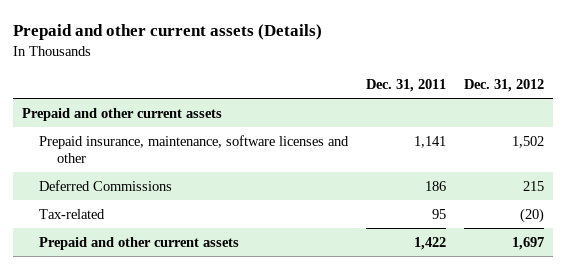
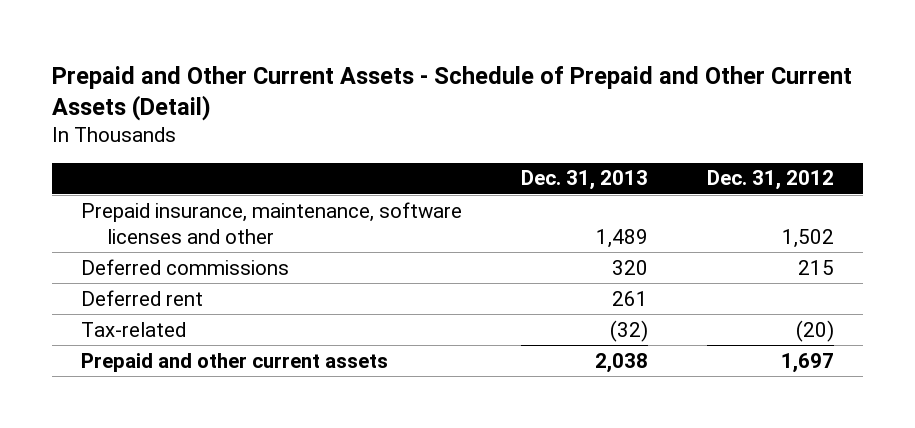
[13,24,323,41] Prepaid and other current assets (Details) -> [52,65,853,122] Prepaid and Other Current Assets - Schedule of Prepaid and Other Current Assets (Detail)
[366,79,447,93] Dec. 31, 2011 -> none
none -> [521,170,649,191] Dec. 31, 2013
[22,107,223,121] Prepaid and other current assets -> none
[39,179,173,191] Deferred Commissions -> [81,258,290,275] Deferred commissions
none -> [81,289,204,306] Deferred rent

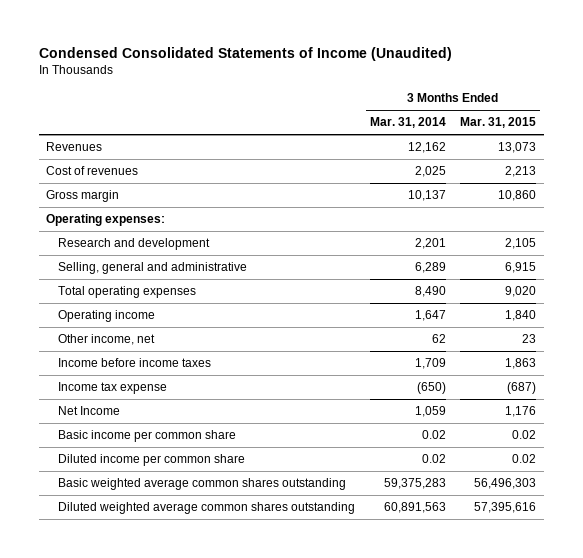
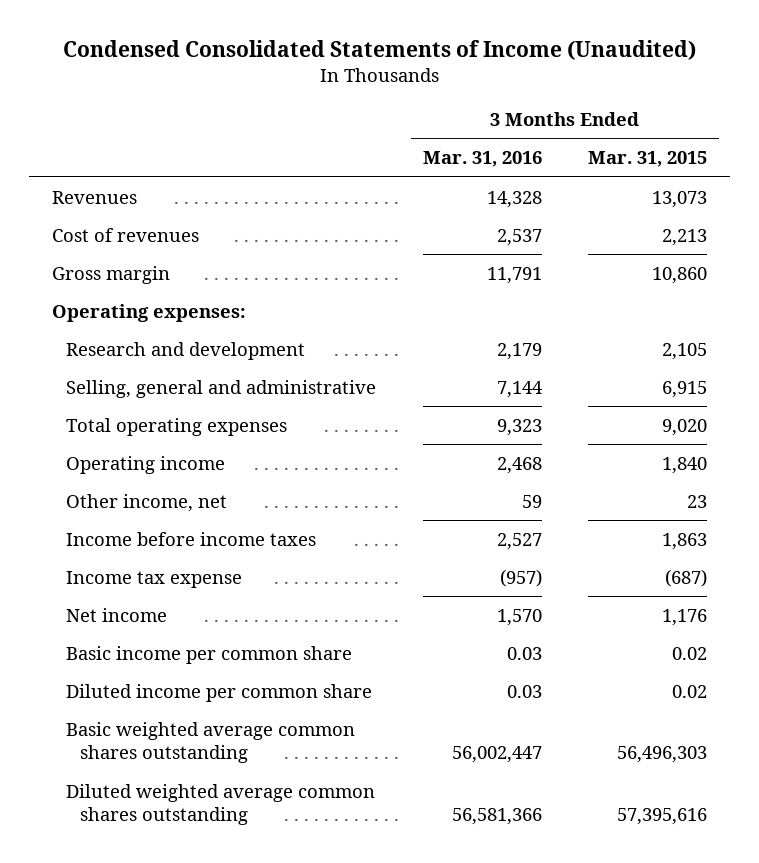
[369,117,446,129] Mar. 31, 2014 -> none
none -> [422,151,542,168] Mar. 31, 2016
[58,406,121,416] Net Income -> [65,607,167,622] Net income

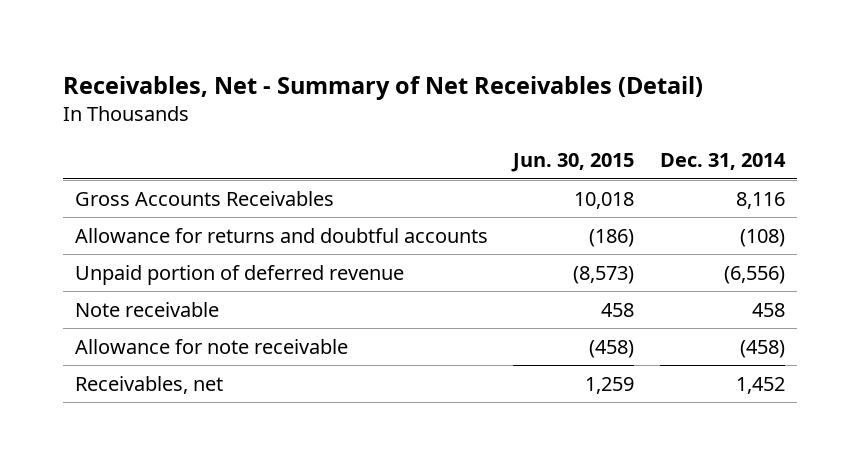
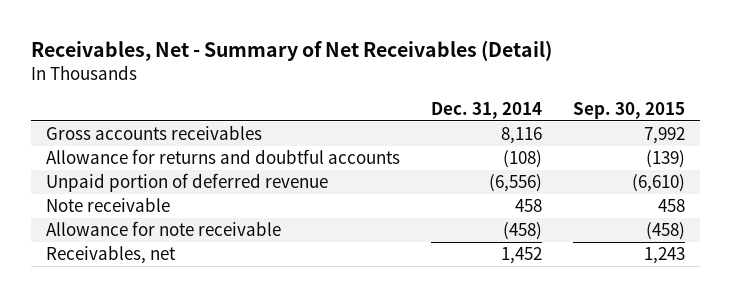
[511,153,635,173] Jun. 30, 2015 -> none
none -> [572,101,685,119] Sep. 30, 2015
[75,190,335,206] Gross Accounts Receivables -> [46,125,263,141] Gross accounts receivables

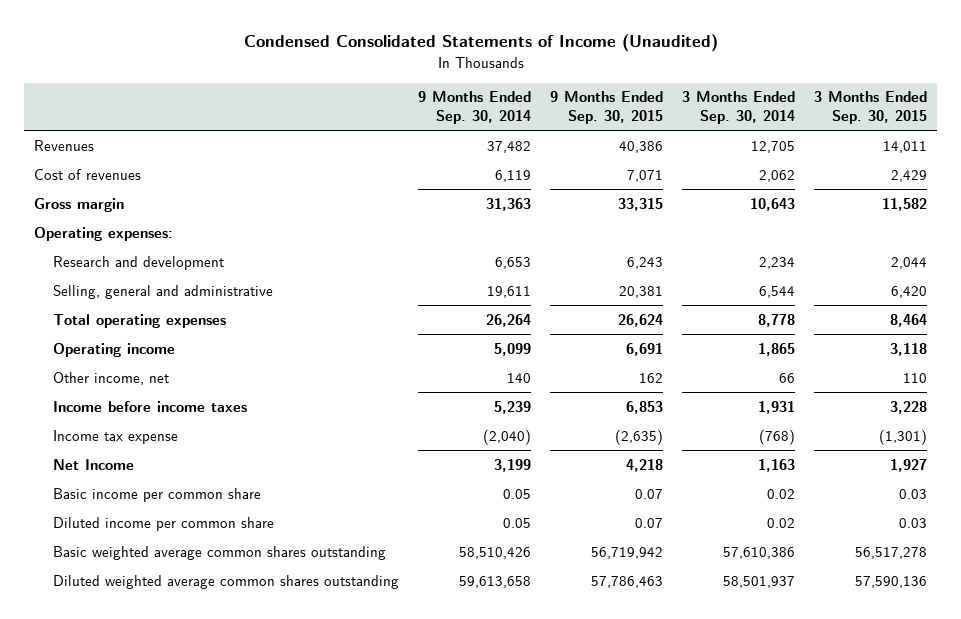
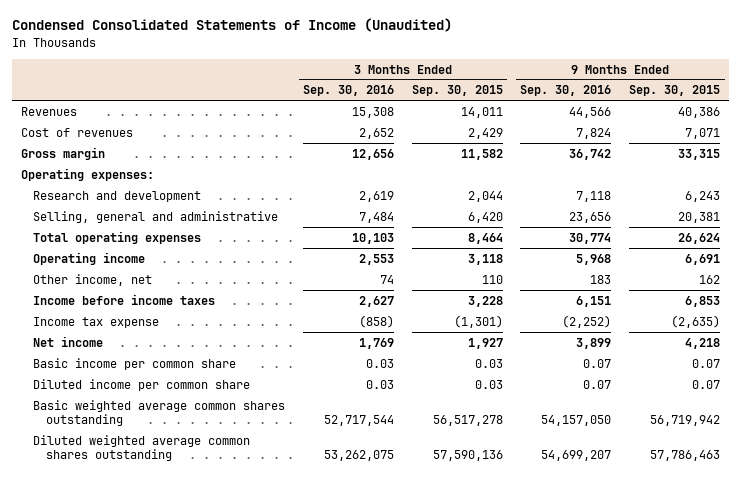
[417,91,531,125] 9 Months Ended Sep. 30, 2014 -> none
[682,91,796,125] 3 Months Ended Sep. 30, 2014 -> none
none -> [303,85,395,97] Sep. 30, 2016
none -> [520,85,612,97] Sep. 30, 2016
[52,458,134,470] Net Income -> [33,335,104,347] Net income

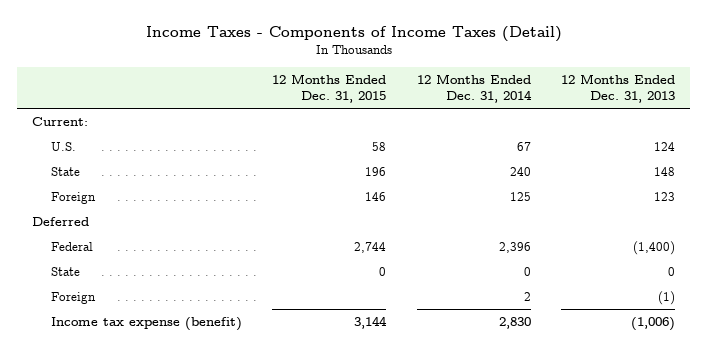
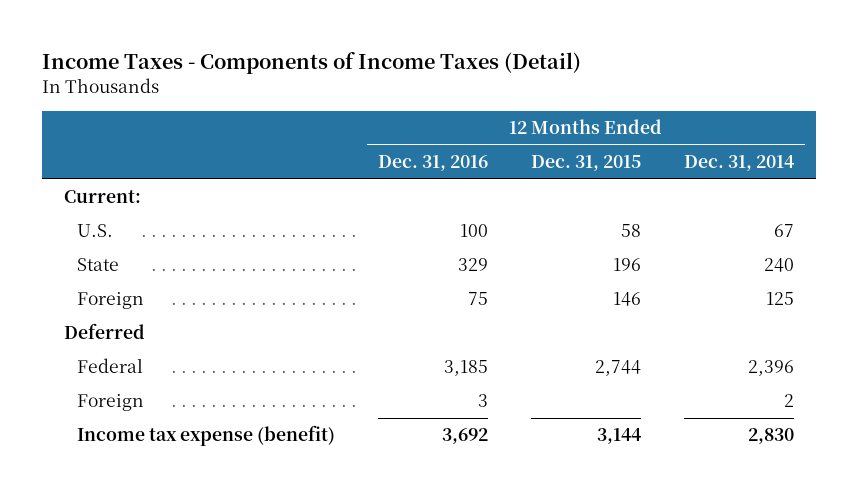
[561,74,676,104] 12 Months Ended Dec. 31, 2013 -> none
none -> [378,154,489,171] Dec. 31, 2016
[51,266,81,276] State -> none

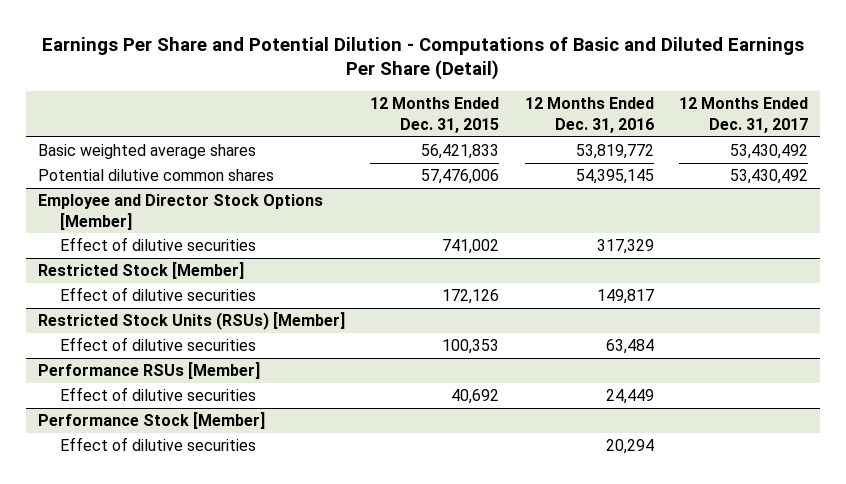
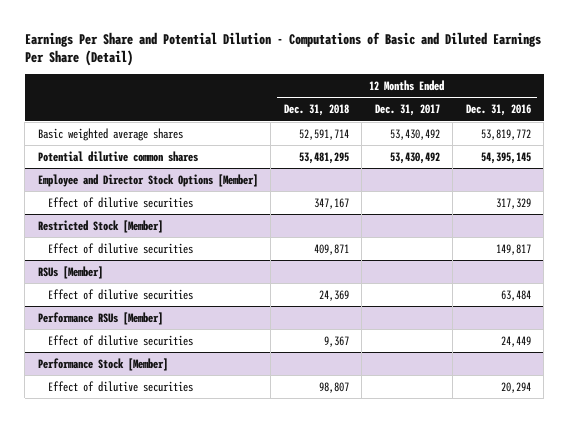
[370,97,500,133] 12 Months Ended Dec. 31, 2015 -> none
none -> [283,104,349,117] Dec. 31, 2018
[38,311,346,330] Restricted Stock Units (RSUs) [Member] -> [37,265,103,279] RSUs [Member]

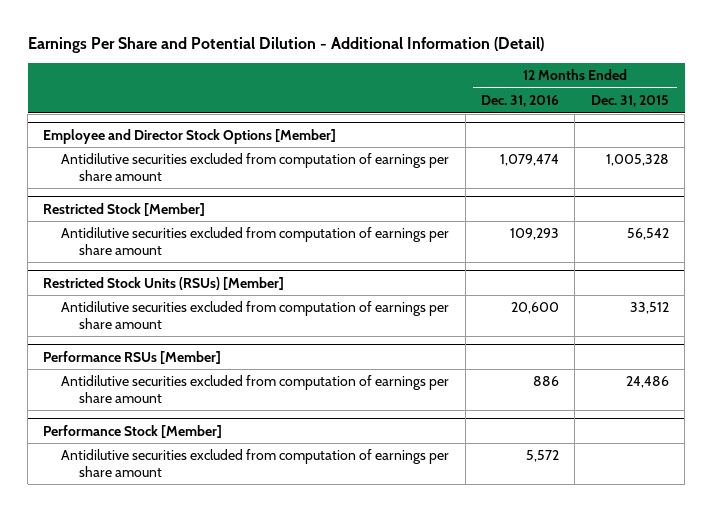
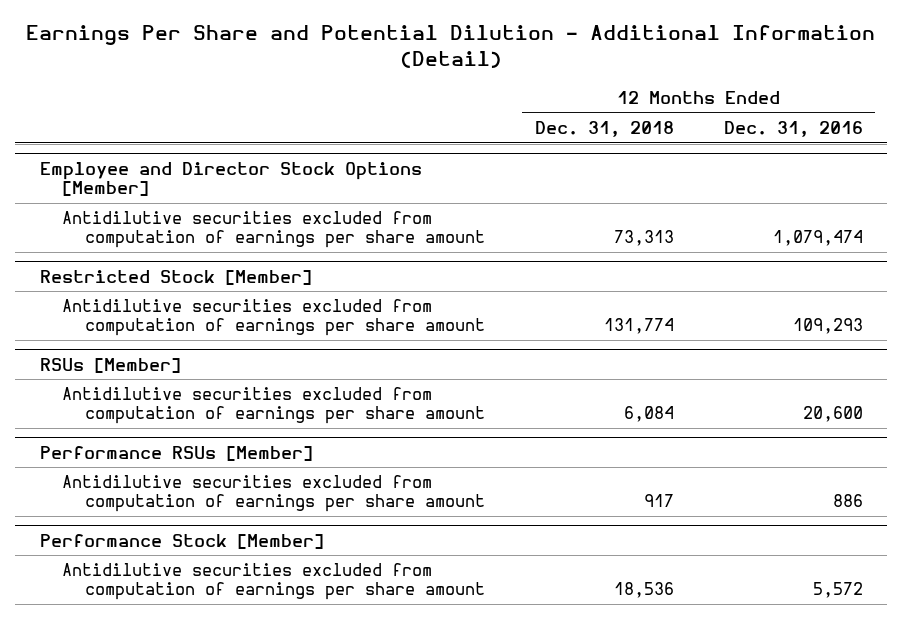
[590,95,669,108] Dec. 31, 2015 -> none
none -> [534,120,674,137] Dec. 31, 2018
[43,276,285,290] Restricted Stock Units (RSUs) [Member] -> [39,357,181,373] RSUs [Member]

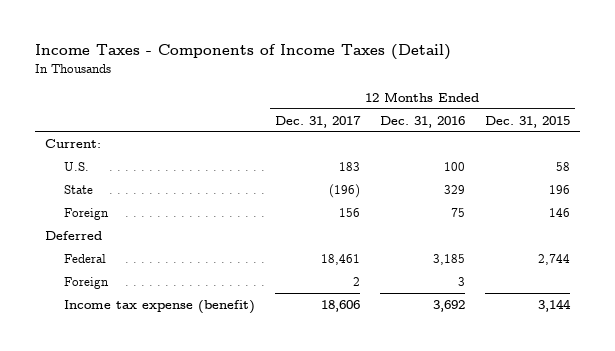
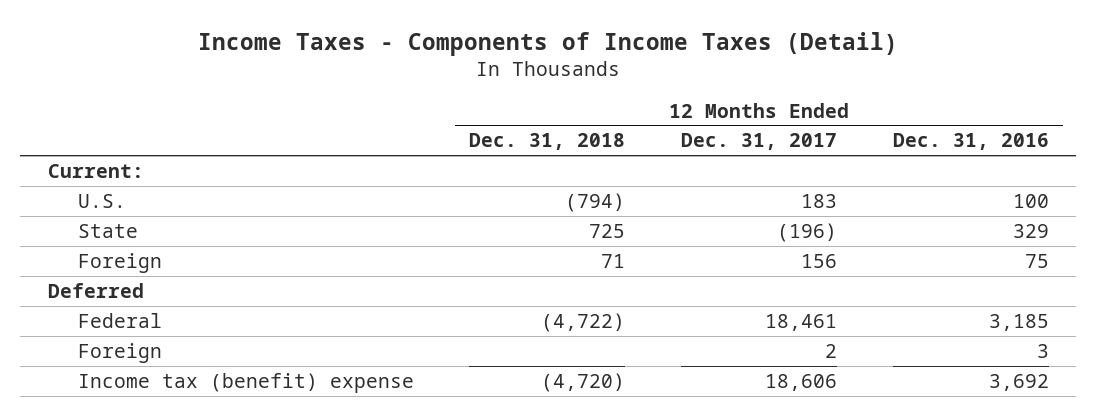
[484,115,570,128] Dec. 31, 2015 -> none
none -> [469,133,626,151] Dec. 31, 2018
[63,299,255,314] Income tax expense (benefit) -> [77,372,414,393] Income tax (benefit) expense

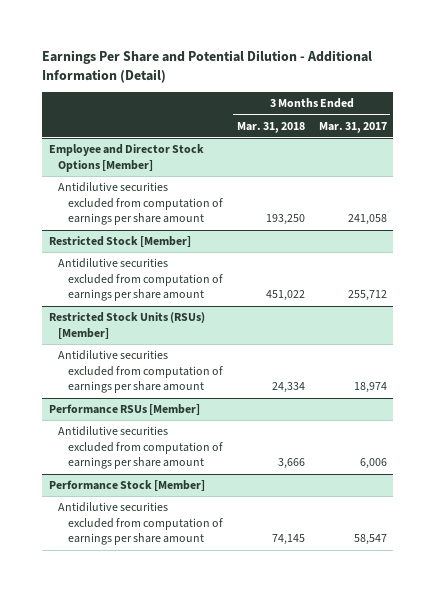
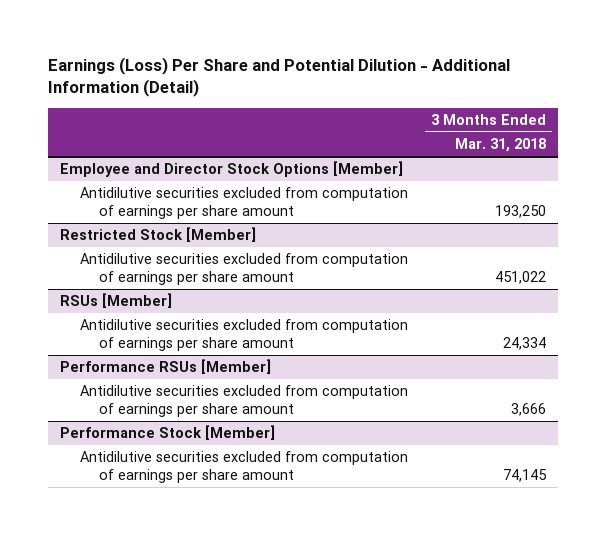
[42,50,373,83] Earnings Per Share and Potential Dilution - Additional Information (Detail) -> [48,56,511,98] Earnings (Loss) Per Share and Potential Dilution - Additional Information (Detail)
[318,121,387,133] Mar. 31, 2017 -> none
[49,312,206,339] Restricted Stock Units (RSUs) [Member] -> [60,293,173,309] RSUs [Member]

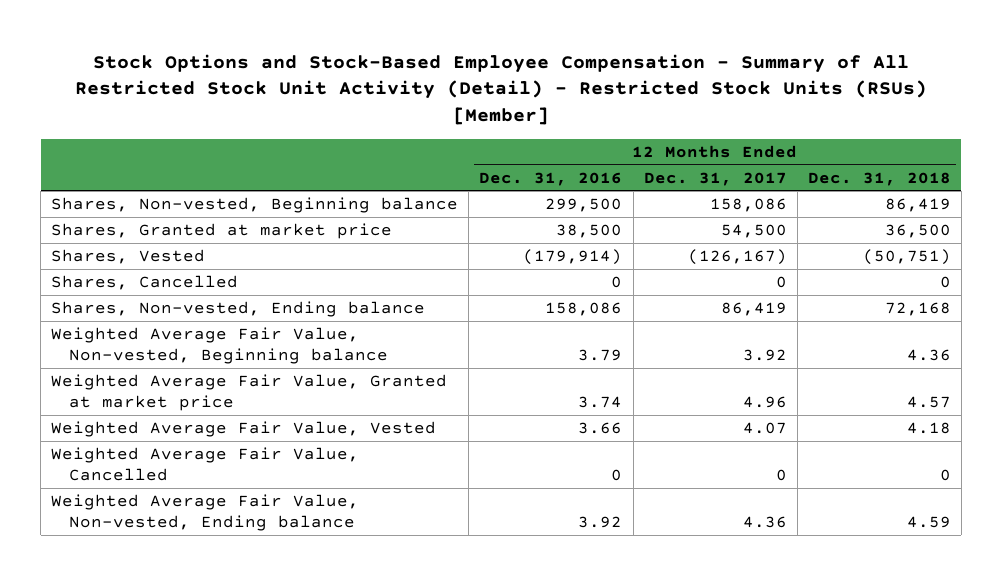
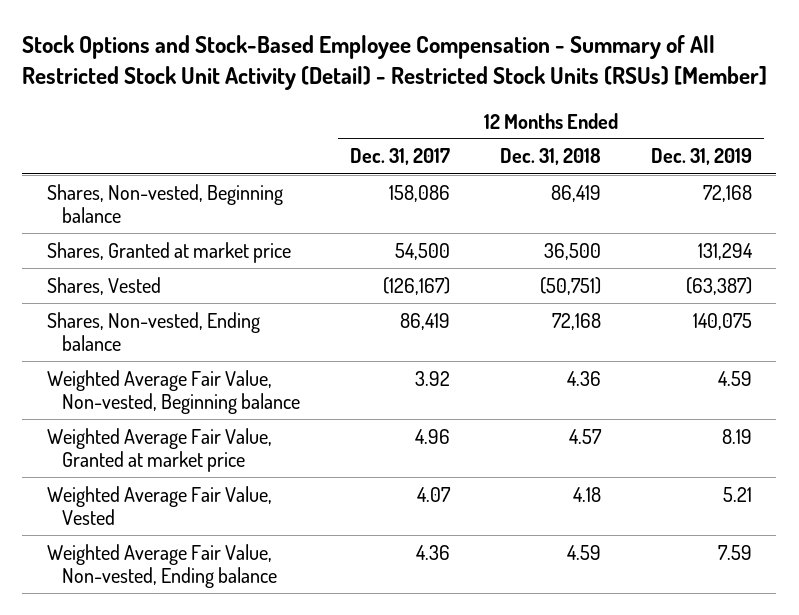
[479,171,623,186] Dec. 31, 2016 -> none
none -> [650,148,752,166] Dec. 31, 2019
[51,275,239,291] Shares, Cancelled -> none
[51,447,360,481] Weighted Average Fair Value, Cancelled -> none

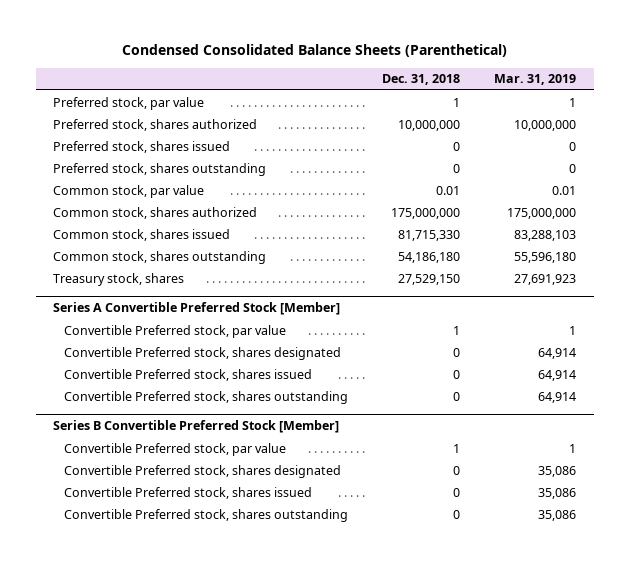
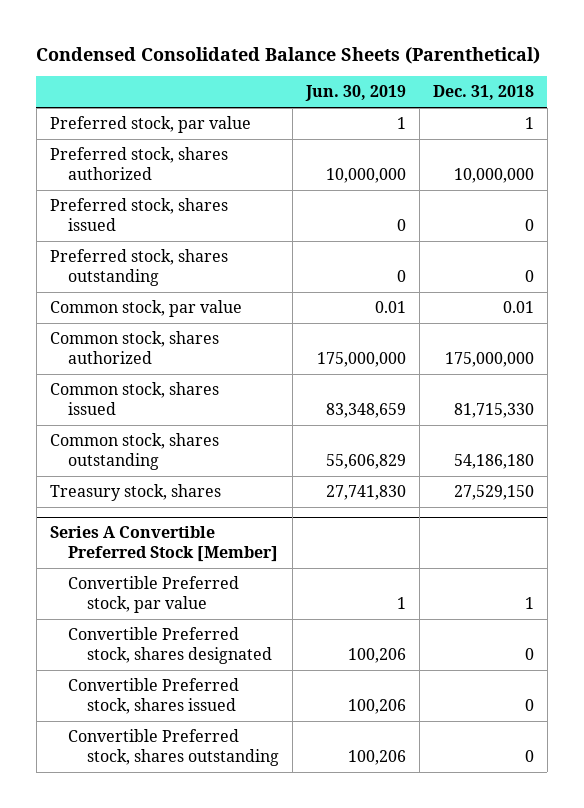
[494,74,577,86] Mar. 31, 2019 -> none
none -> [304,85,406,102] Jun. 30, 2019
[53,419,340,433] Series B Convertible Preferred Stock [Member] -> none
[64,442,287,456] Convertible Preferred stock, par value -> none
[64,464,342,478] Convertible Preferred stock, shares designated -> none
[64,486,313,499] Convertible Preferred stock, shares issued -> none
[64,508,349,522] Convertible Preferred stock, shares outstanding -> none

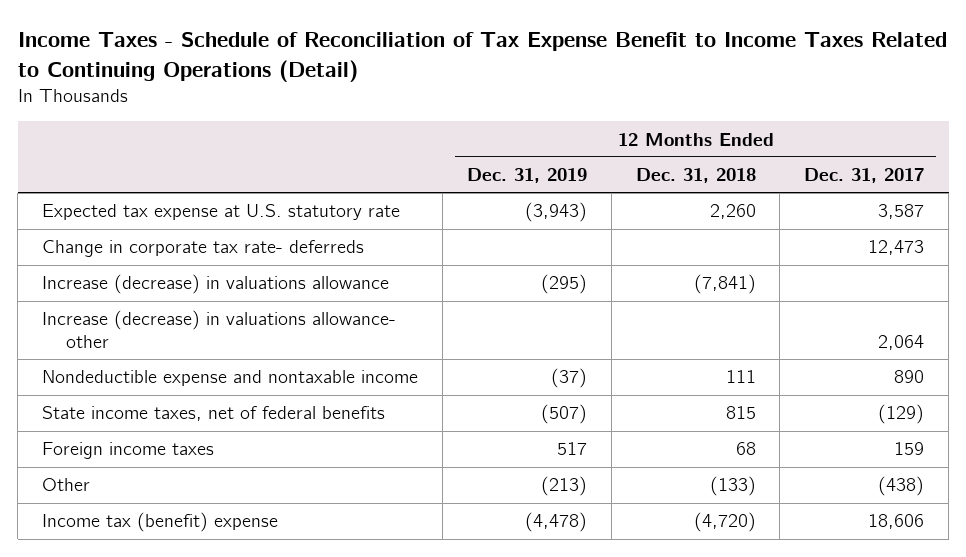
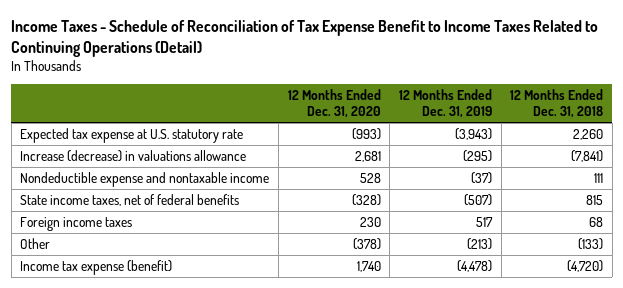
[804,168,925,184] Dec. 31, 2017 -> none
none -> [287,89,381,118] 12 Months Ended Dec. 31, 2020
[42,240,365,258] Change in corporate tax rate- deferreds -> none
[42,310,397,348] Increase (decrease) in valuations allowance- other -> none
[42,512,279,533] Income tax (benefit) expense -> [20,260,173,276] Income tax expense (benefit)

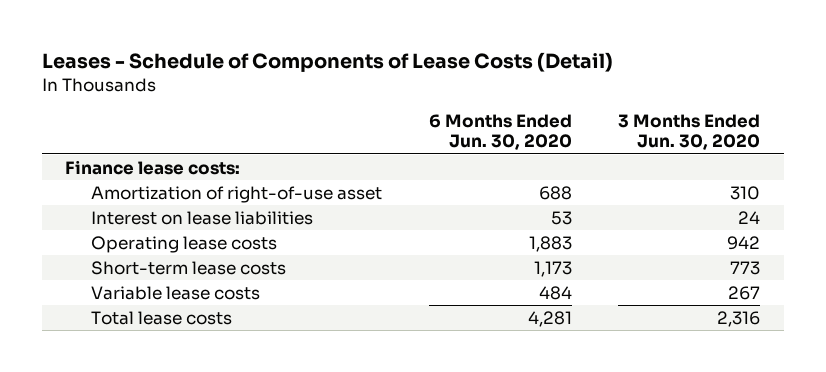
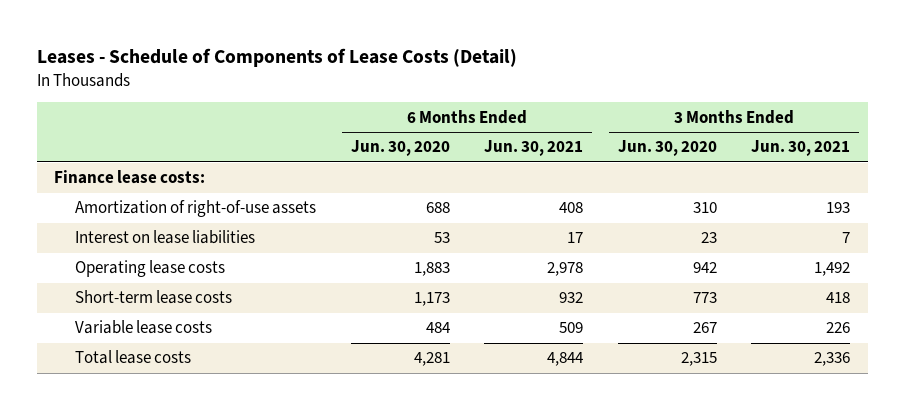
none -> [484,140,584,157] Jun. 30, 2021
none -> [751,140,851,157] Jun. 30, 2021
[91,185,383,203] Amortization of right-of-use asset -> [75,200,317,218] Amortization of right-of-use assets
[738,210,761,224] 24 -> [700,232,717,244] 23
[717,310,761,327] 2,316 -> [680,352,717,367] 2,315

